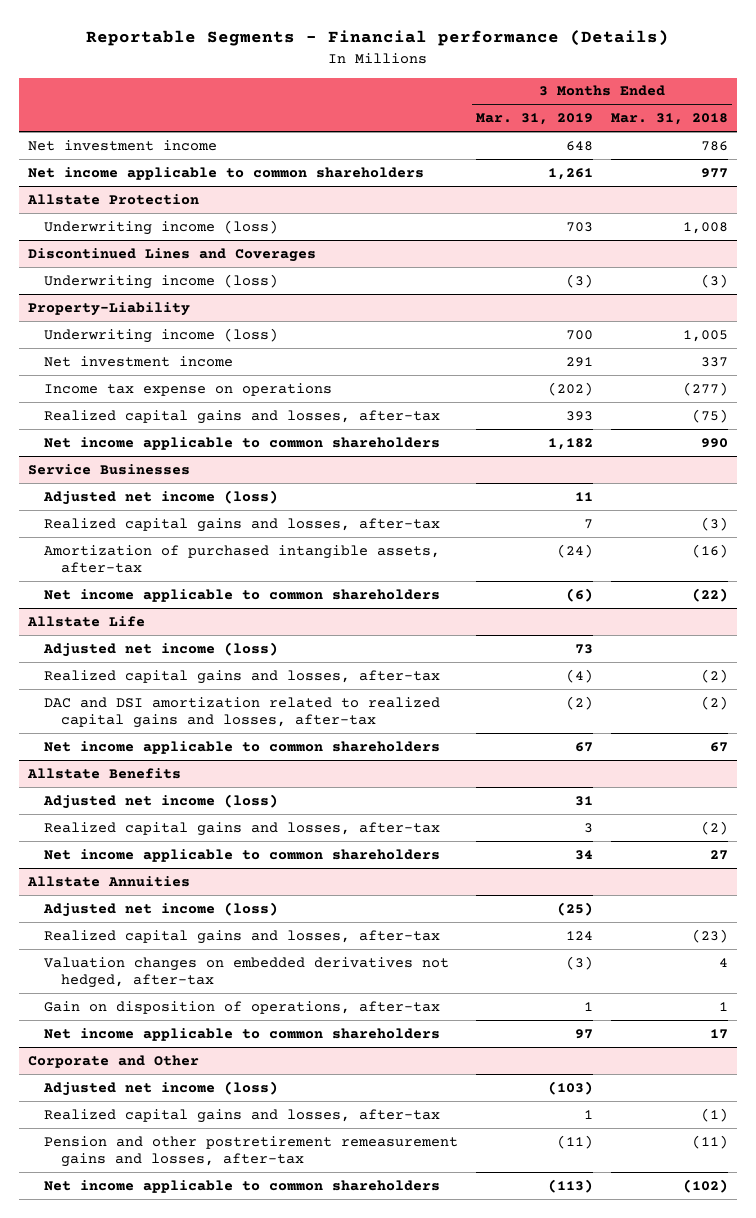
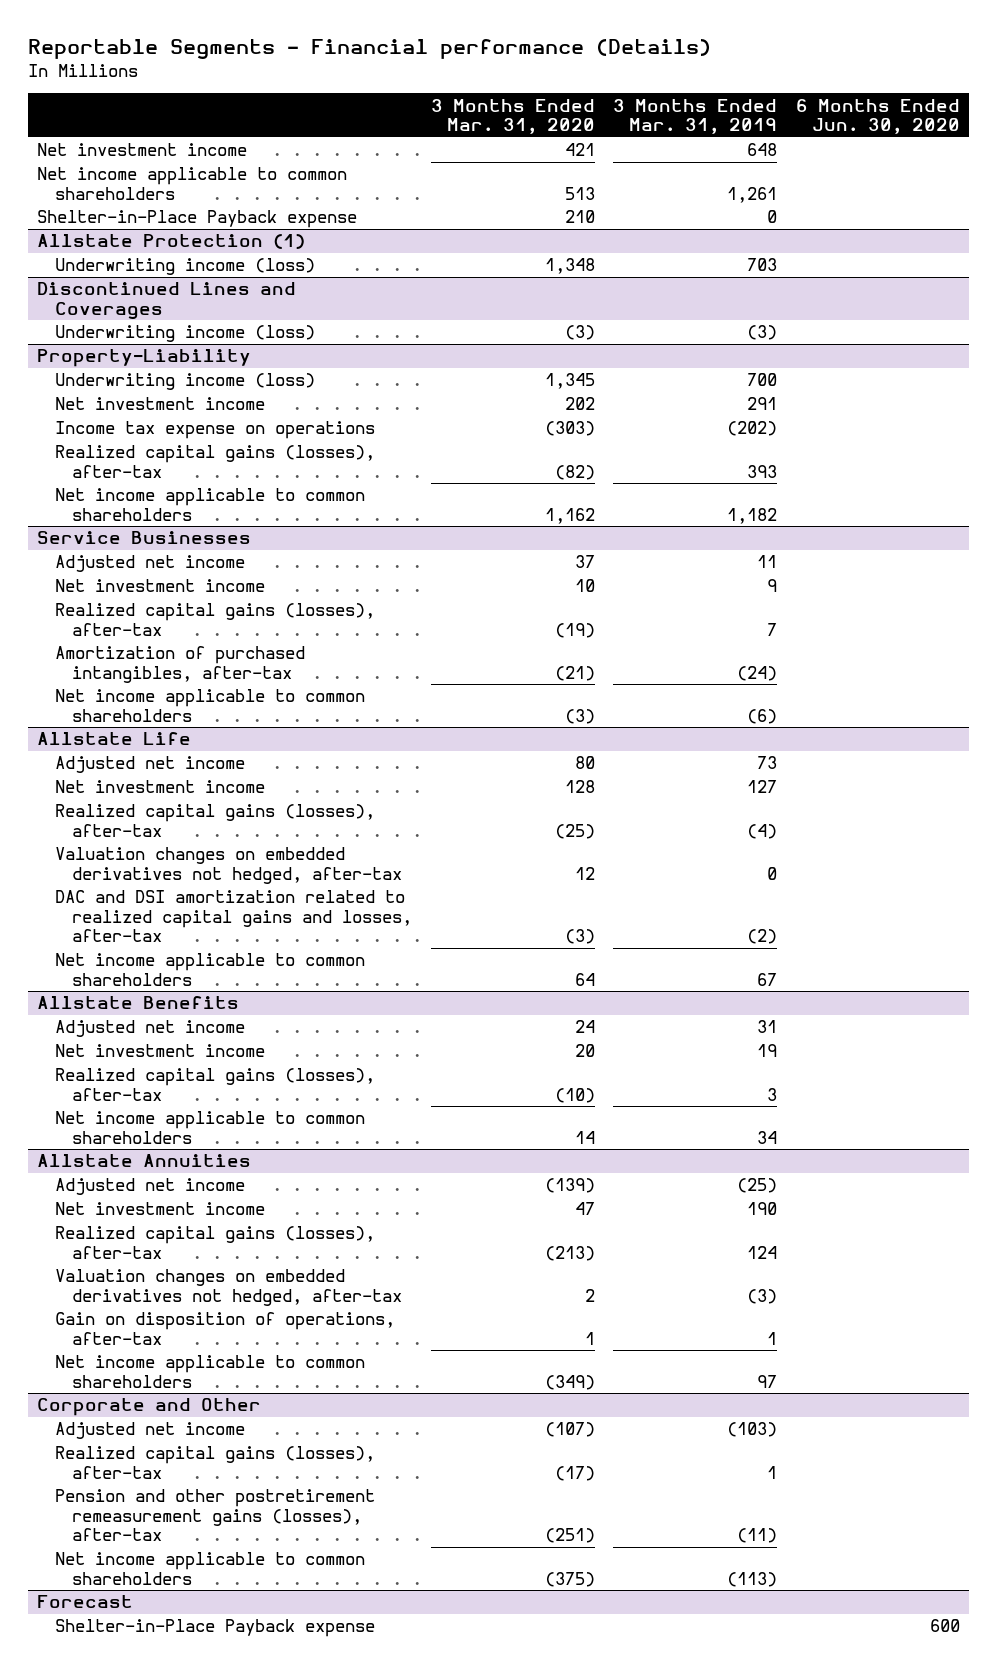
[610,113,728,126] Mar. 31, 2018 -> none
none -> [430,98,595,135] 3 Months Ended Mar. 31, 2020
none -> [795,98,960,135] 6 Months Ended Jun. 30, 2020
none -> [37,210,358,229] Shelter-in-Place Payback expense
[26,193,199,205] Allstate Protection -> [37,234,306,250] Allstate Protection (1)
[44,409,441,424] Realized capital gains and losses, after-tax -> [54,445,375,478] Realized capital gains (losses), after-tax
[43,489,279,505] Adjusted net income (loss) -> [54,555,245,573] Adjusted net income
none -> [54,579,265,593] Net investment income
[44,517,441,532] Realized capital gains and losses, after-tax -> [54,603,375,636] Realized capital gains (losses), after-tax
[44,544,441,574] Amortization of purchased intangible assets, after-tax -> [54,646,305,683] Amortization of purchased intangibles, after-tax
[43,641,279,657] Adjusted net income (loss) -> [54,756,245,774] Adjusted net income
none -> [54,780,265,794] Net investment income
[44,669,441,684] Realized capital gains and losses, after-tax -> [54,804,375,837] Realized capital gains (losses), after-tax
none -> [54,847,403,884] Valuation changes on embedded derivatives not hedged, after-tax
[43,793,279,809] Adjusted net income (loss) -> [54,1020,245,1038] Adjusted net income
none -> [54,1044,265,1058] Net investment income
[44,821,441,836] Realized capital gains and losses, after-tax -> [54,1068,375,1101] Realized capital gains (losses), after-tax
[43,901,279,917] Adjusted net income (loss) -> [54,1178,245,1196] Adjusted net income
none -> [54,1202,265,1216] Net investment income
[44,929,441,944] Realized capital gains and losses, after-tax -> [54,1226,375,1259] Realized capital gains (losses), after-tax
[43,1080,279,1096] Adjusted net income (loss) -> [54,1422,245,1440] Adjusted net income
[44,1108,441,1123] Realized capital gains and losses, after-tax -> [54,1446,375,1479] Realized capital gains (losses), after-tax
[44,1135,459,1168] Pension and other postretirement remeasurement gains and losses, after-tax -> [54,1489,375,1542] Pension and other postretirement remeasurement gains (losses), after-tax
none -> [37,1595,134,1609] Forecast
none -> [54,1619,375,1638] Shelter-in-Place Payback expense

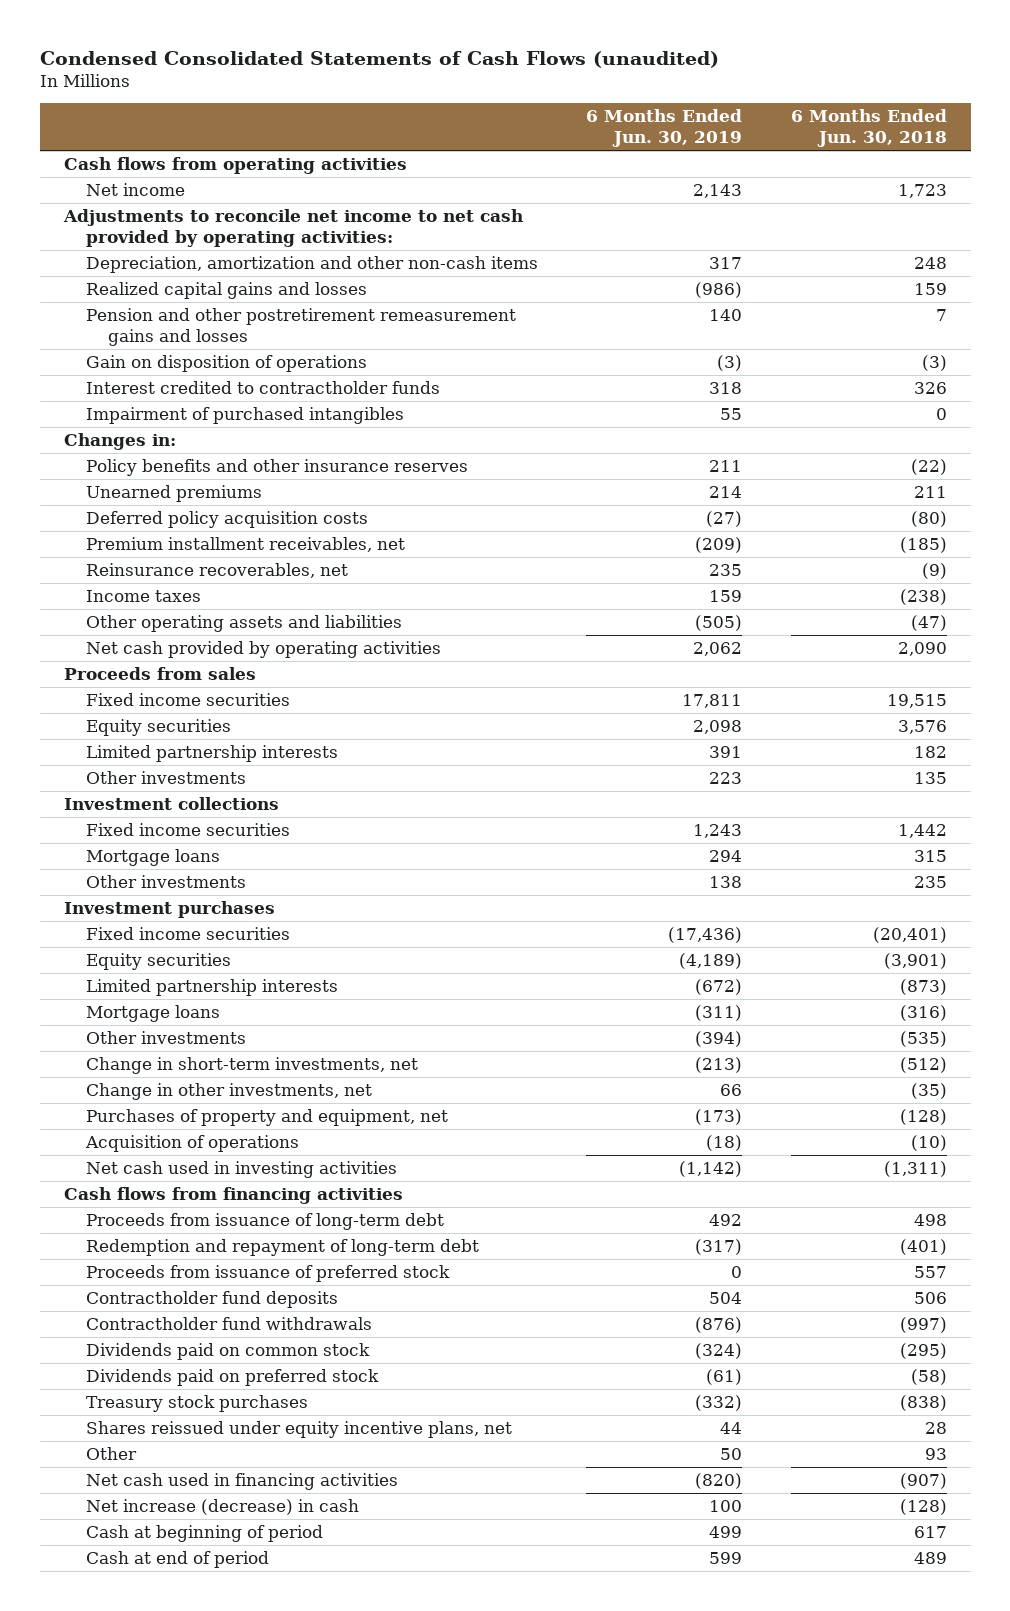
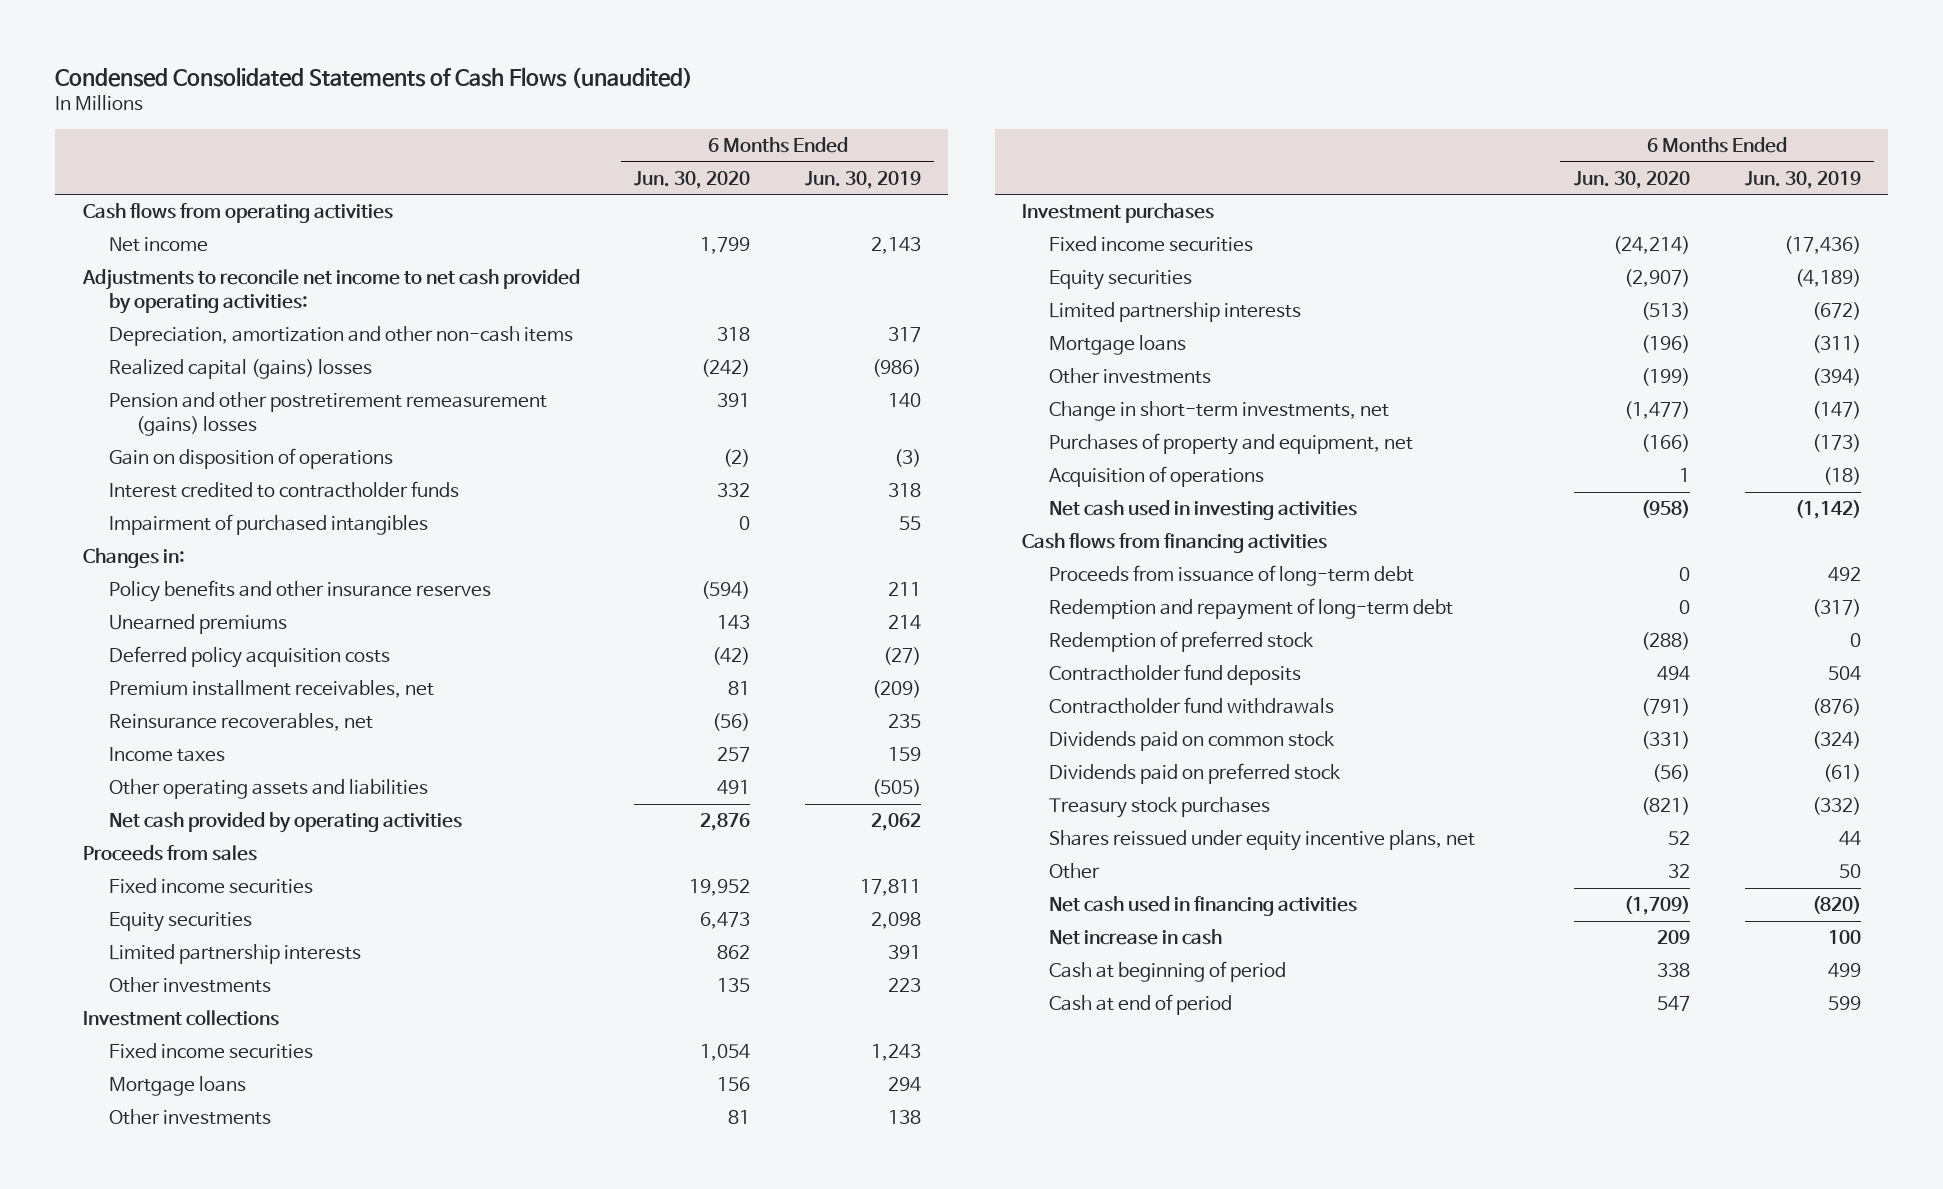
[790,109,947,148] 6 Months Ended Jun. 30, 2018 -> none
none -> [634,170,751,189] Jun. 30, 2020
[86,281,368,299] Realized capital gains and losses -> [109,359,373,380] Realized capital (gains) losses
[86,307,517,347] Pension and other postretirement remeasurement gains and losses -> [109,392,548,437] Pension and other postretirement remeasurement (gains) losses
[86,1082,373,1100] Change in other investments, net -> none
[695,1056,743,1073] (213) -> [1811,401,1861,420] (147)
[86,1264,451,1282] Proceeds from issuance of preferred stock -> none
none -> [1048,631,1314,653] Redemption of preferred stock
[86,1498,360,1515] Net increase (decrease) in cash -> [1048,929,1222,946] Net increase in cash

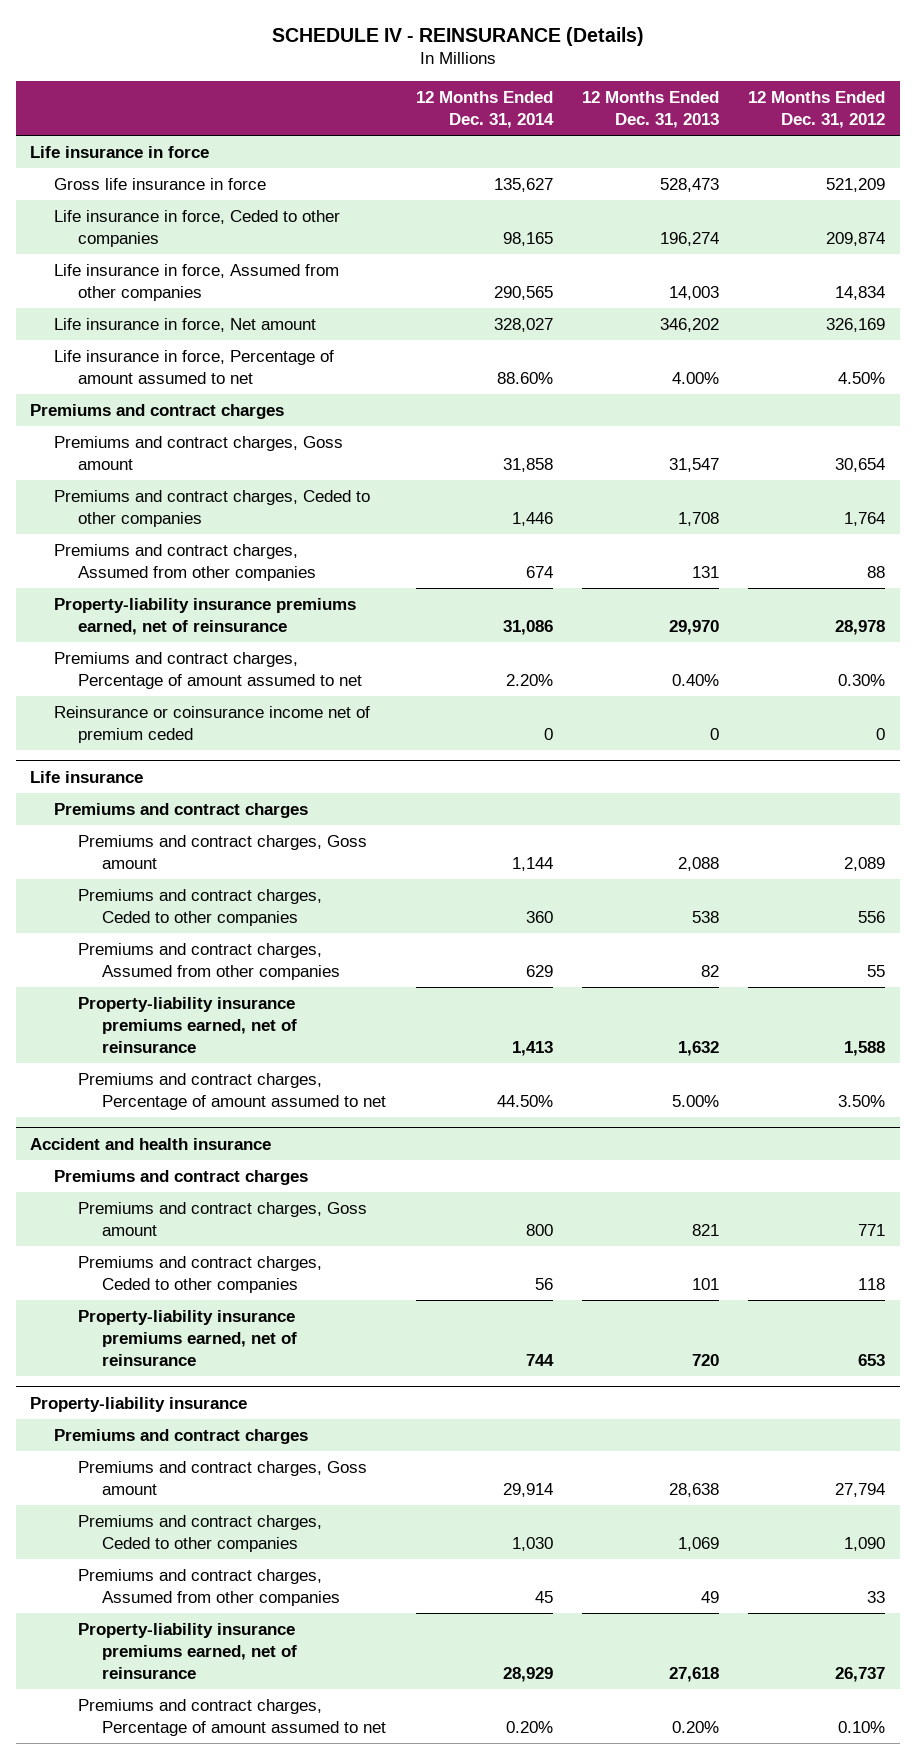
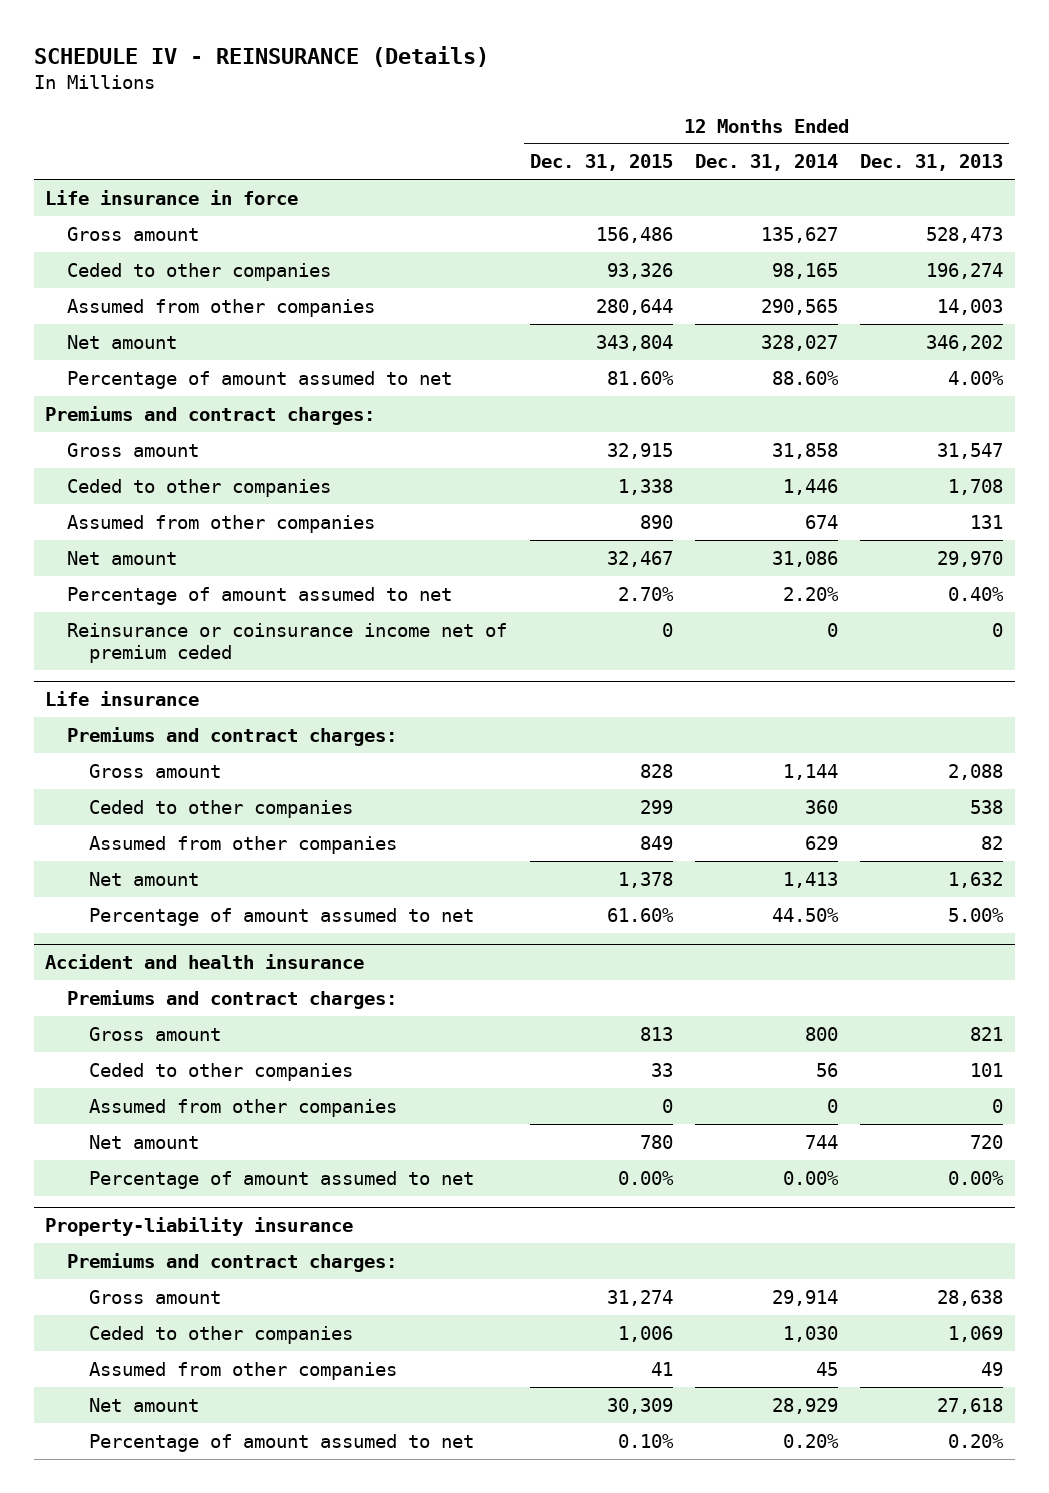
[747,91,885,129] 12 Months Ended Dec. 31, 2012 -> none
none -> [529,154,673,172] Dec. 31, 2015
[54,177,267,190] Gross life insurance in force -> [67,226,200,241] Gross amount
[54,209,341,247] Life insurance in force, Ceded to other companies -> [67,262,332,281] Ceded to other companies
[54,263,340,301] Life insurance in force, Assumed from other companies -> [67,298,376,317] Assumed from other companies
[54,317,317,332] Life insurance in force, Net amount -> [67,334,178,349] Net amount
[54,349,335,384] Life insurance in force, Percentage of amount assumed to net -> [67,370,453,389] Percentage of amount assumed to net
[30,403,285,419] Premiums and contract charges -> [45,405,376,425] Premiums and contract charges:
[54,435,344,470] Premiums and contract charges, Goss amount -> [67,442,200,457] Gross amount
[54,489,371,527] Premiums and contract charges, Ceded to other companies -> [67,478,332,497] Ceded to other companies
[54,543,317,581] Premiums and contract charges, Assumed from other companies -> [67,514,376,533] Assumed from other companies
[54,597,357,635] Property-liability insurance premiums earned, net of reinsurance -> [67,550,178,565] Net amount
[54,651,363,689] Premiums and contract charges, Percentage of amount assumed to net -> [67,586,453,605] Percentage of amount assumed to net
[54,802,309,818] Premiums and contract charges -> [67,726,398,746] Premiums and contract charges:
[78,834,368,869] Premiums and contract charges, Goss amount -> [88,763,221,778] Gross amount
[78,888,323,926] Premiums and contract charges, Ceded to other companies -> [88,799,353,818] Ceded to other companies
[78,942,341,980] Premiums and contract charges, Assumed from other companies -> [88,835,397,854] Assumed from other companies
[78,996,298,1053] Property-liability insurance premiums earned, net of reinsurance -> [88,871,199,886] Net amount
[78,1072,387,1110] Premiums and contract charges, Percentage of amount assumed to net -> [88,907,474,926] Percentage of amount assumed to net
[54,1169,309,1185] Premiums and contract charges -> [67,989,398,1009] Premiums and contract charges:
[78,1201,368,1236] Premiums and contract charges, Goss amount -> [88,1026,221,1041] Gross amount
[78,1255,323,1293] Premiums and contract charges, Ceded to other companies -> [88,1062,353,1081] Ceded to other companies
none -> [88,1098,397,1117] Assumed from other companies
[78,1309,298,1366] Property-liability insurance premiums earned, net of reinsurance -> [88,1134,199,1149] Net amount
none -> [88,1170,474,1189] Percentage of amount assumed to net
[54,1428,309,1444] Premiums and contract charges -> [67,1252,398,1272] Premiums and contract charges:
[78,1460,368,1495] Premiums and contract charges, Goss amount -> [88,1289,221,1304] Gross amount
[78,1514,323,1552] Premiums and contract charges, Ceded to other companies -> [88,1325,353,1344] Ceded to other companies
[78,1568,341,1606] Premiums and contract charges, Assumed from other companies -> [88,1361,397,1380] Assumed from other companies
[78,1622,298,1679] Property-liability insurance premiums earned, net of reinsurance -> [88,1397,199,1412] Net amount
[78,1698,387,1736] Premiums and contract charges, Percentage of amount assumed to net -> [88,1433,474,1452] Percentage of amount assumed to net

